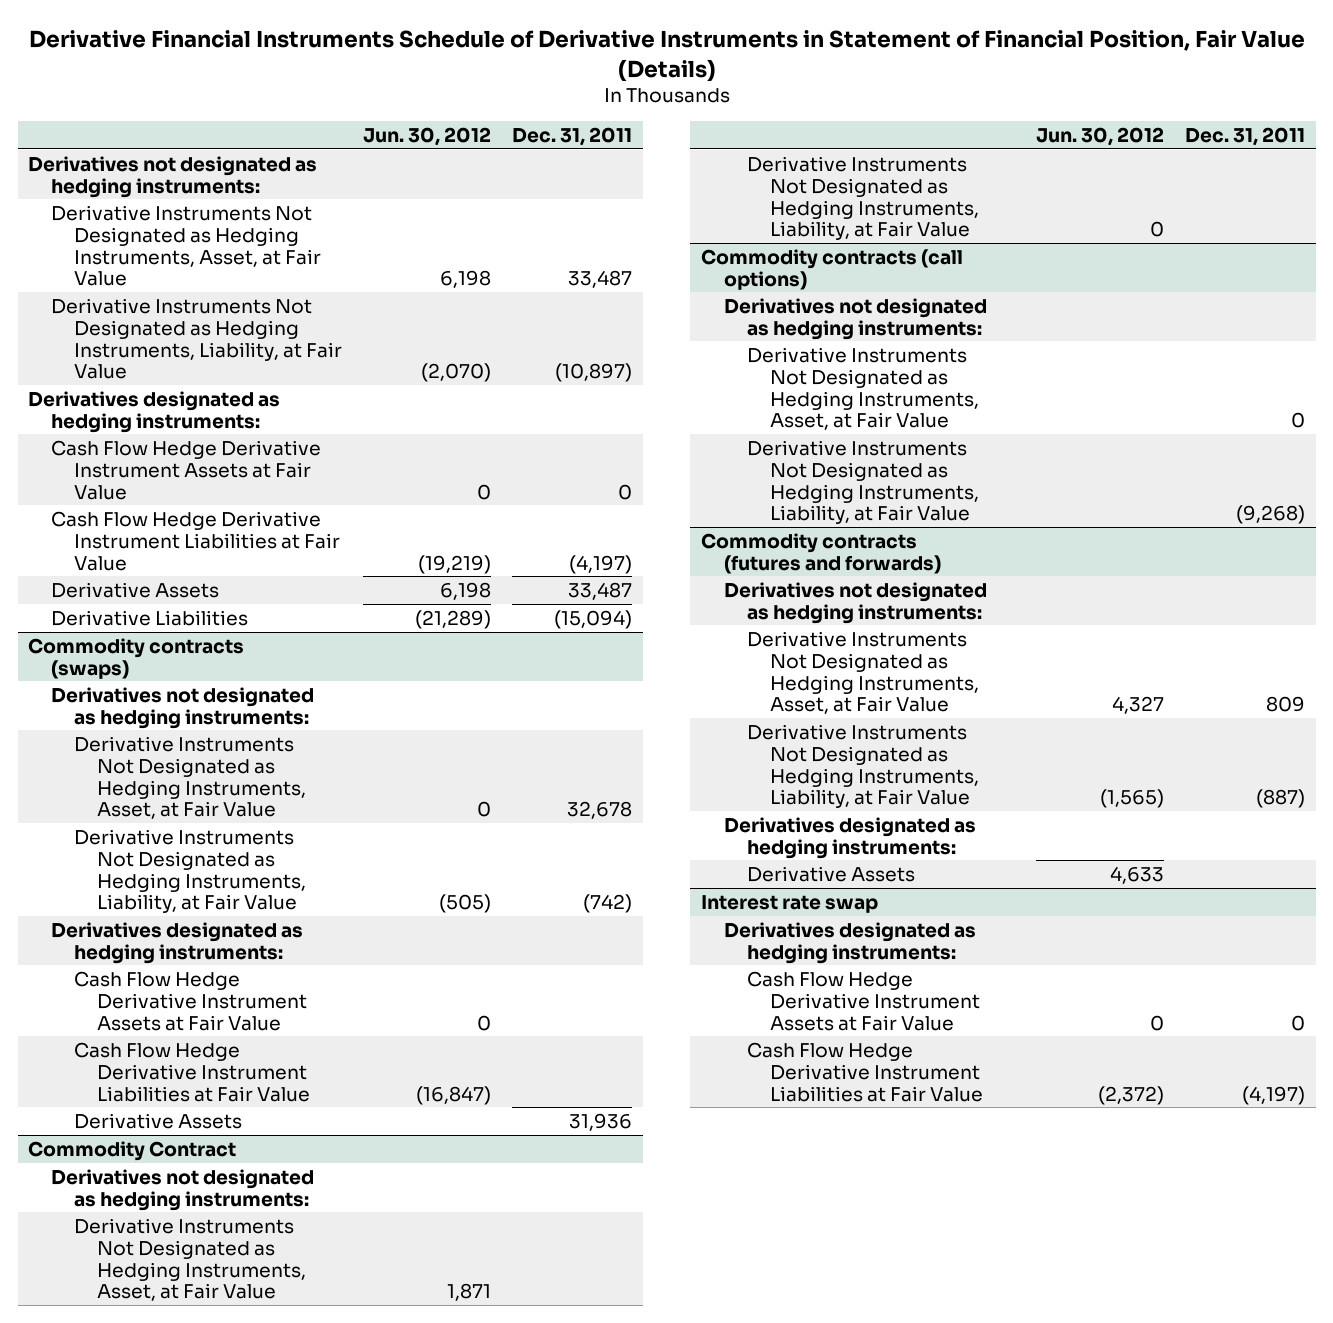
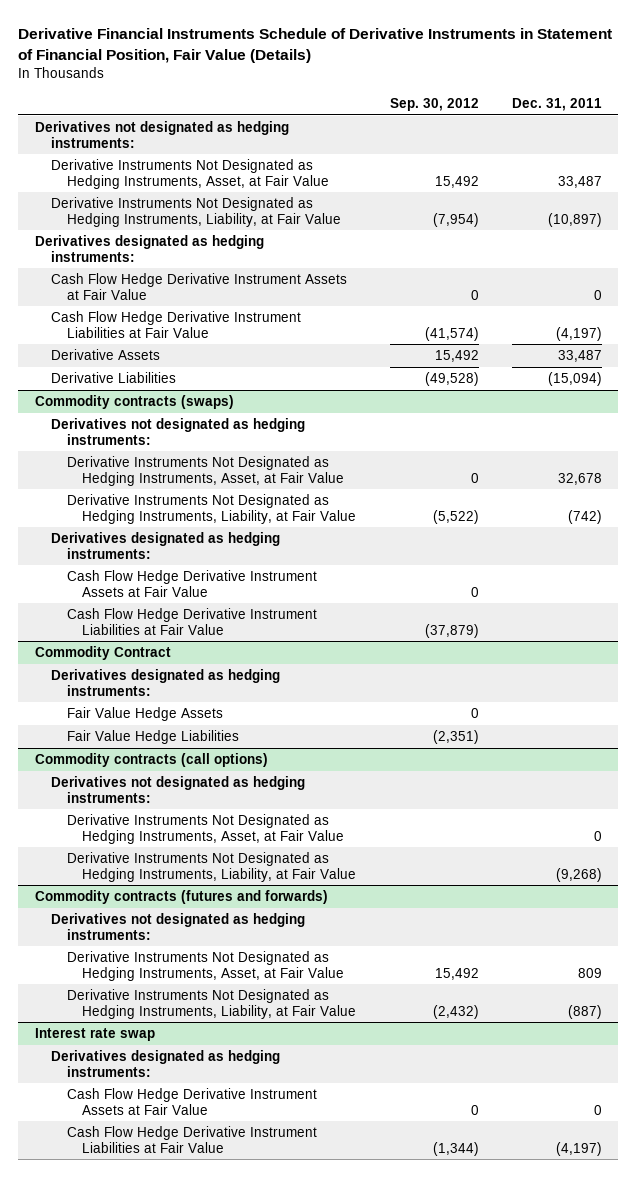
[363,127,492,147] Jun. 30, 2012 -> none
none -> [389,97,479,111] Sep. 30, 2012
[74,1112,243,1129] Derivative Assets -> none
[74,1217,307,1302] Derivative Instruments Not Designated as Hedging Instruments, Asset, at Fair Value -> none
[746,155,979,241] Derivative Instruments Not Designated as Hedging Instruments, Liability, at Fair Value -> none
[51,1168,315,1211] Derivatives not designated as hedging instruments: -> [50,668,280,696] Derivatives designated as hedging instruments:
none -> [66,706,223,721] Fair Value Hedge Assets
none -> [66,729,239,744] Fair Value Hedge Liabilities
[723,816,976,859] Derivatives designated as hedging instruments: -> none
[746,865,915,882] Derivative Assets -> none

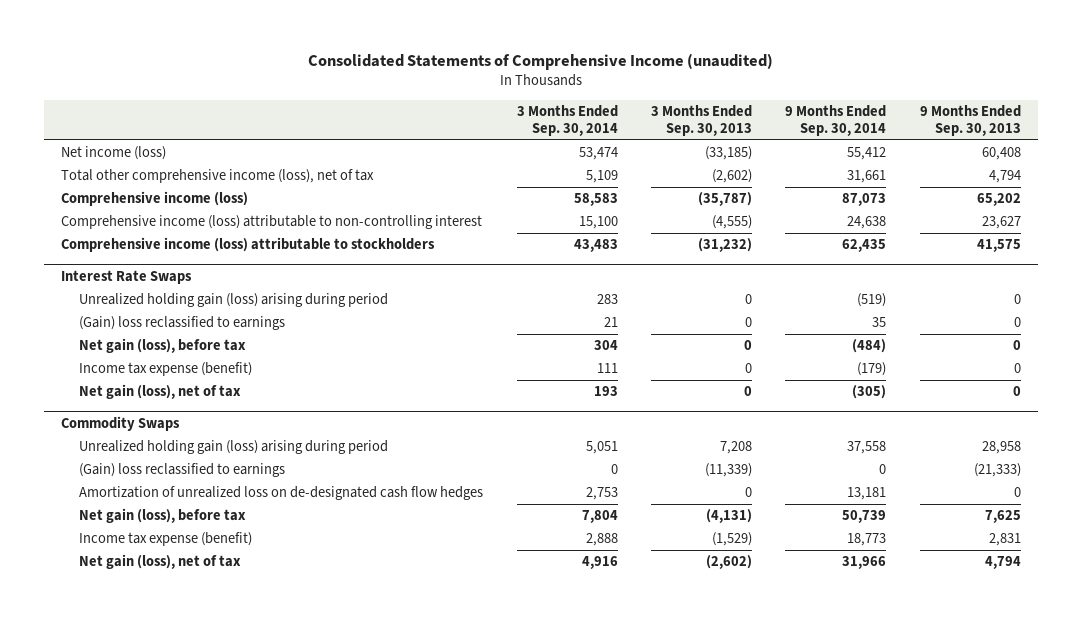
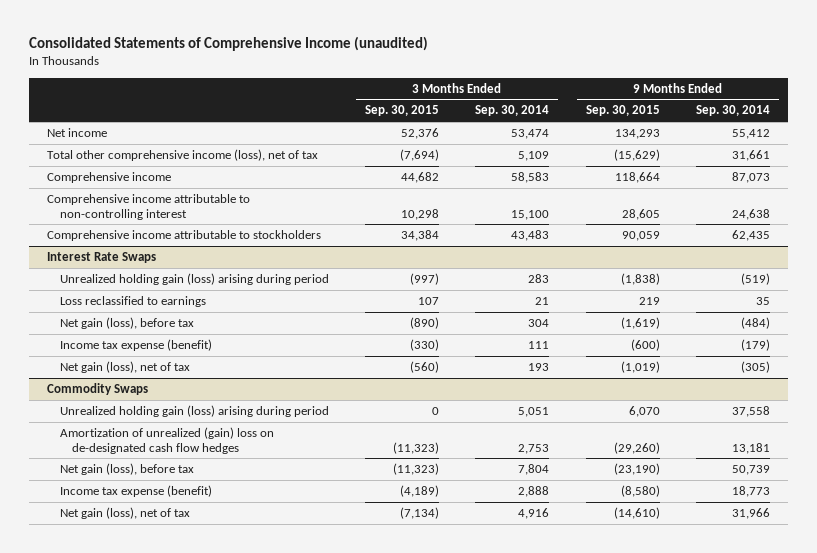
[651,104,753,137] 3 Months Ended Sep. 30, 2013 -> none
[919,104,1021,137] 9 Months Ended Sep. 30, 2013 -> none
none -> [365,105,440,117] Sep. 30, 2015
none -> [585,105,660,117] Sep. 30, 2015
[60,146,166,161] Net income (loss) -> [47,127,108,137] Net income
[60,191,248,207] Comprehensive income (loss) -> [47,171,172,183] Comprehensive income
[60,215,482,230] Comprehensive income (loss) attributable to non-controlling interest -> [47,193,251,220] Comprehensive income attributable to non-controlling interest
[60,237,435,253] Comprehensive income (loss) attributable to stockholders -> [47,229,322,241] Comprehensive income attributable to stockholders
[79,316,286,331] (Gain) loss reclassified to earnings -> [59,295,206,307] Loss reclassified to earnings
[79,463,286,478] (Gain) loss reclassified to earnings -> none
[79,486,484,501] Amortization of unrealized loss on de-designated cash flow hedges -> [59,426,274,454] Amortization of unrealized (gain) loss on de-designated cash flow hedges

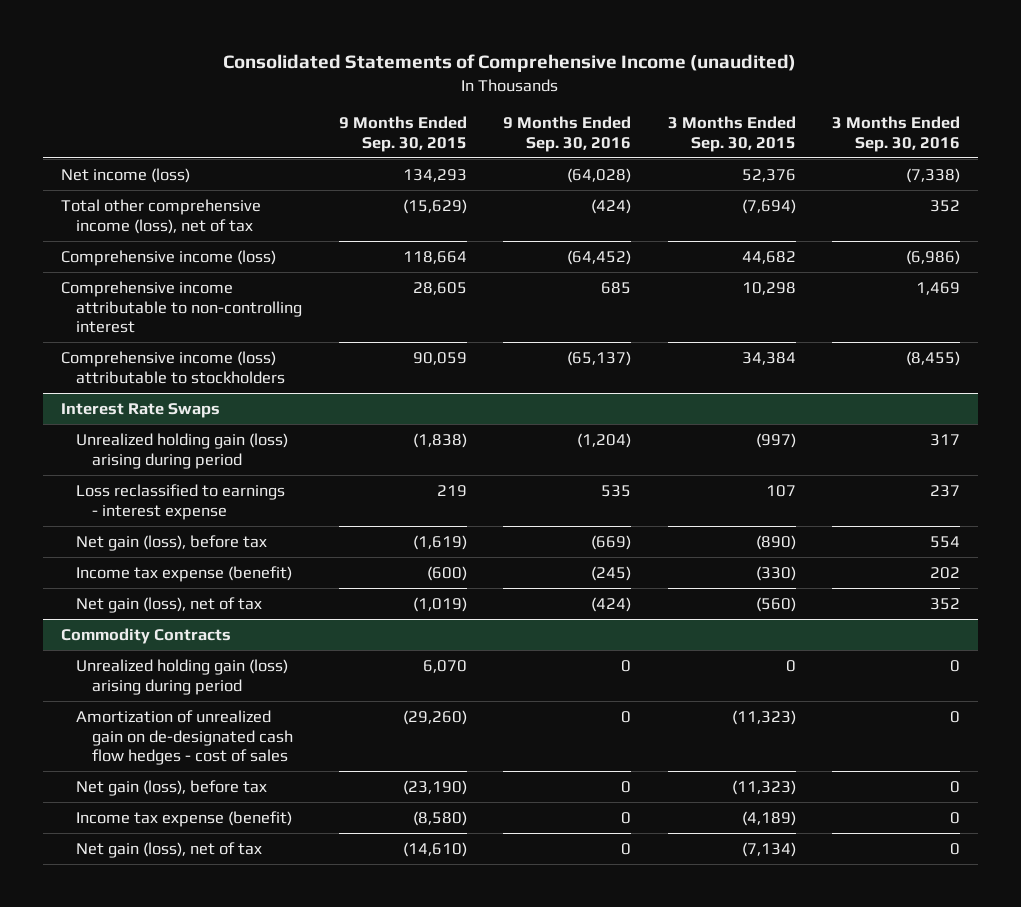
[475,105,550,117] Sep. 30, 2014 -> none
[695,105,770,117] Sep. 30, 2014 -> none
none -> [503,116,632,152] 9 Months Ended Sep. 30, 2016
none -> [832,116,961,152] 3 Months Ended Sep. 30, 2016
[47,127,108,137] Net income -> [60,167,190,183] Net income (loss)
[47,171,172,183] Comprehensive income -> [60,249,276,266] Comprehensive income (loss)
[47,229,322,241] Comprehensive income attributable to stockholders -> [60,350,286,384] Comprehensive income (loss) attributable to stockholders
[59,295,206,307] Loss reclassified to earnings -> [76,483,286,520] Loss reclassified to earnings - interest expense
[47,382,149,395] Commodity Swaps -> [60,627,231,644] Commodity Contracts
[59,426,274,454] Amortization of unrealized (gain) loss on de-designated cash flow hedges -> [76,709,293,766] Amortization of unrealized gain on de-designated cash flow hedges - cost of sales

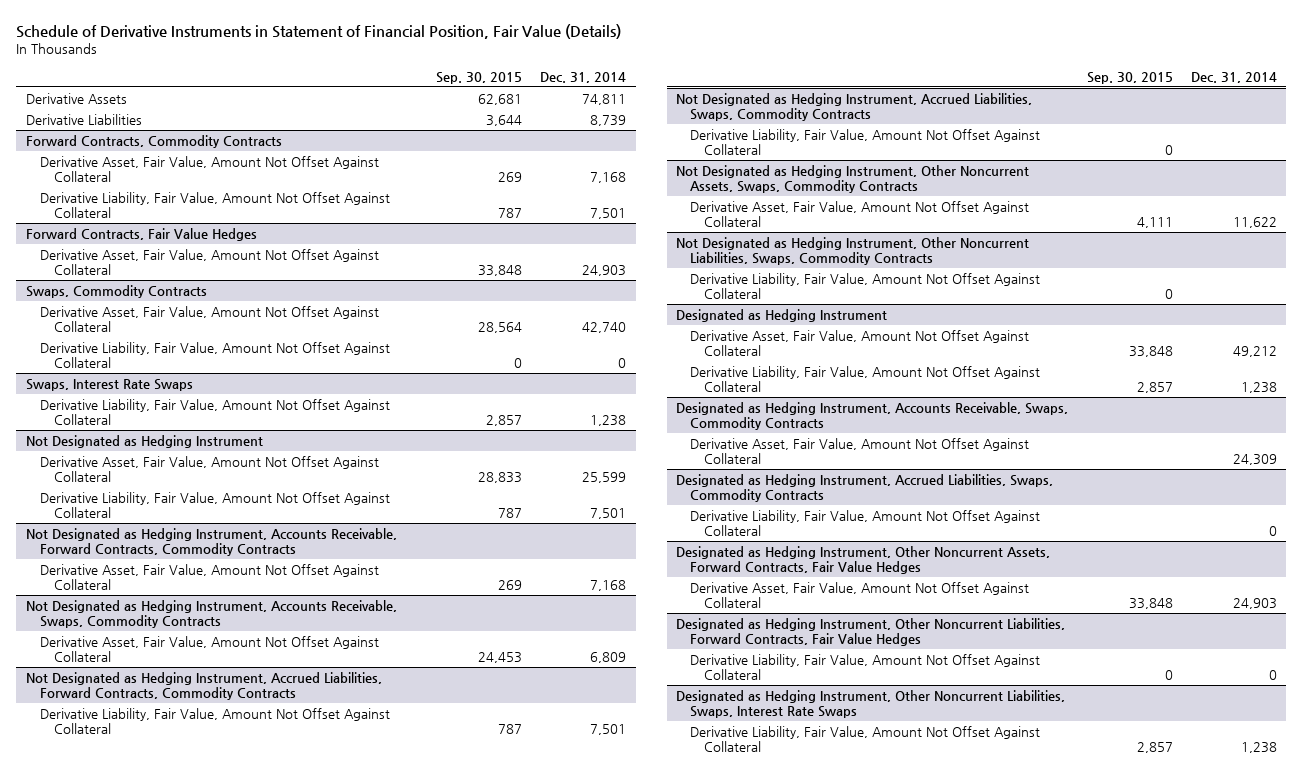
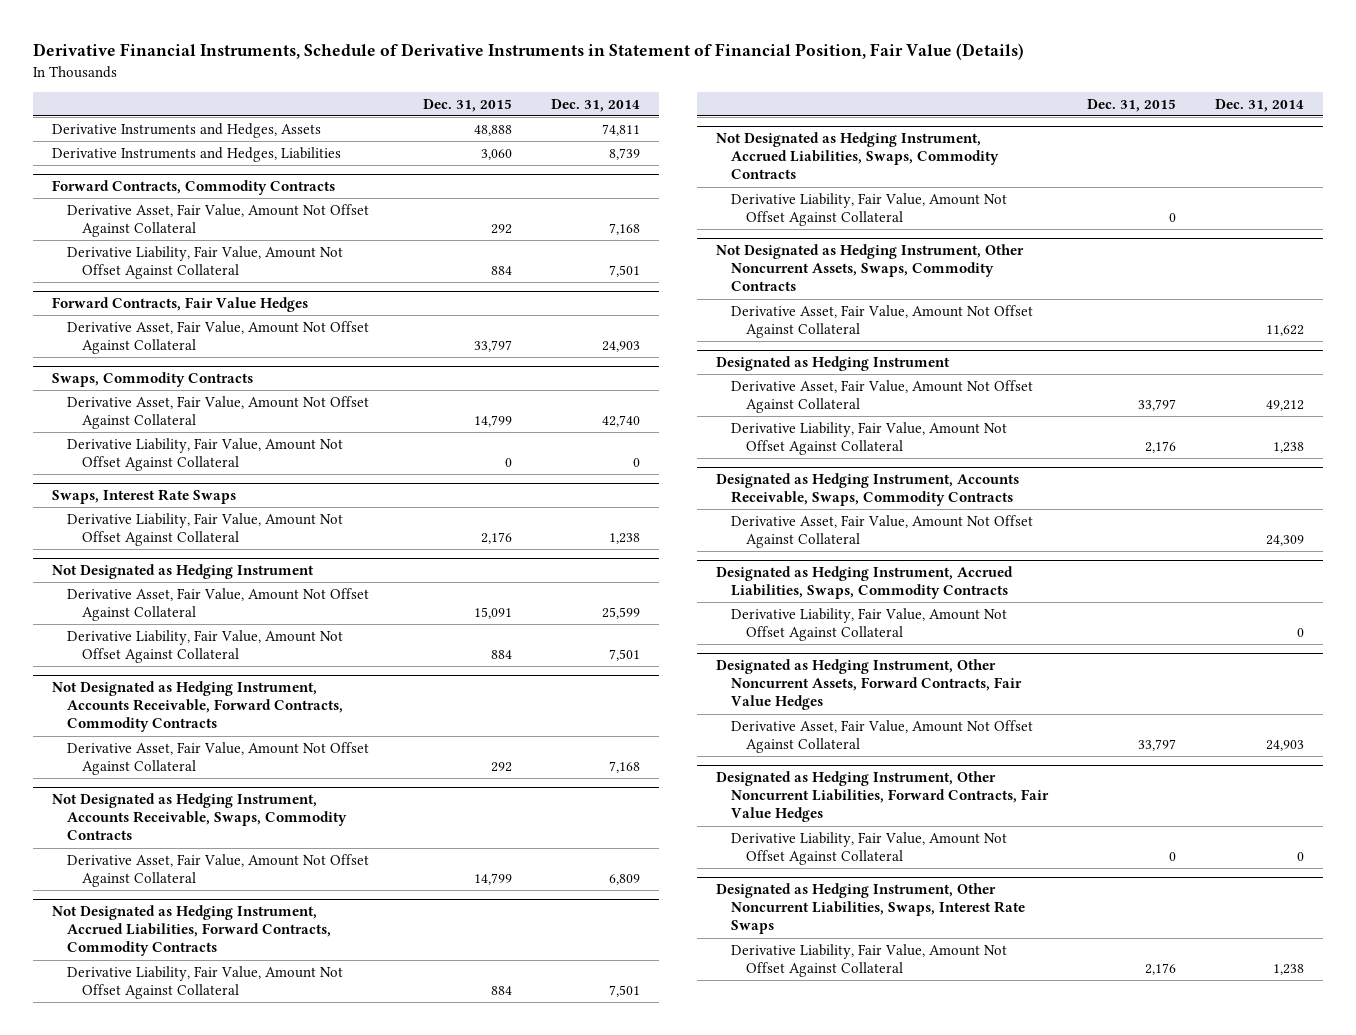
[16,24,622,40] Schedule of Derivative Instruments in Statement of Financial Position, Fair Value (Details) -> [33,43,1025,61] Derivative Financial Instruments, Schedule of Derivative Instruments in Statement of Financial Position, Fair Value (Details)
[435,71,522,84] Sep. 30, 2015 -> none
none -> [423,98,513,112] Dec. 31, 2015
[25,92,127,104] Derivative Assets -> [52,122,322,138] Derivative Instruments and Hedges, Assets
[25,113,142,125] Derivative Liabilities -> [52,146,342,162] Derivative Instruments and Hedges, Liabilities
[676,236,1030,266] Not Designated as Hedging Instrument, Other Noncurrent Liabilities, Swaps, Commodity Contracts -> none
[690,272,1041,300] Derivative Liability, Fair Value, Amount Not Offset Against Collateral -> none

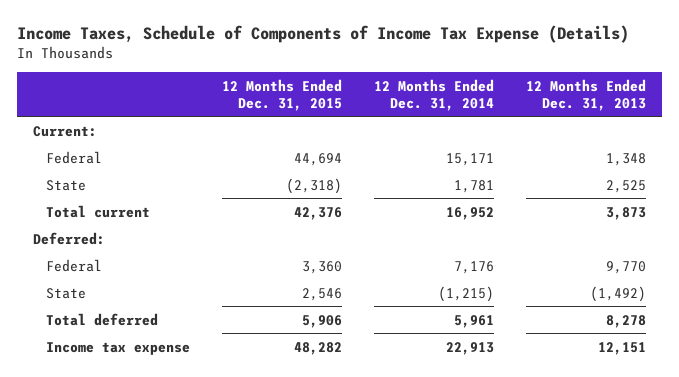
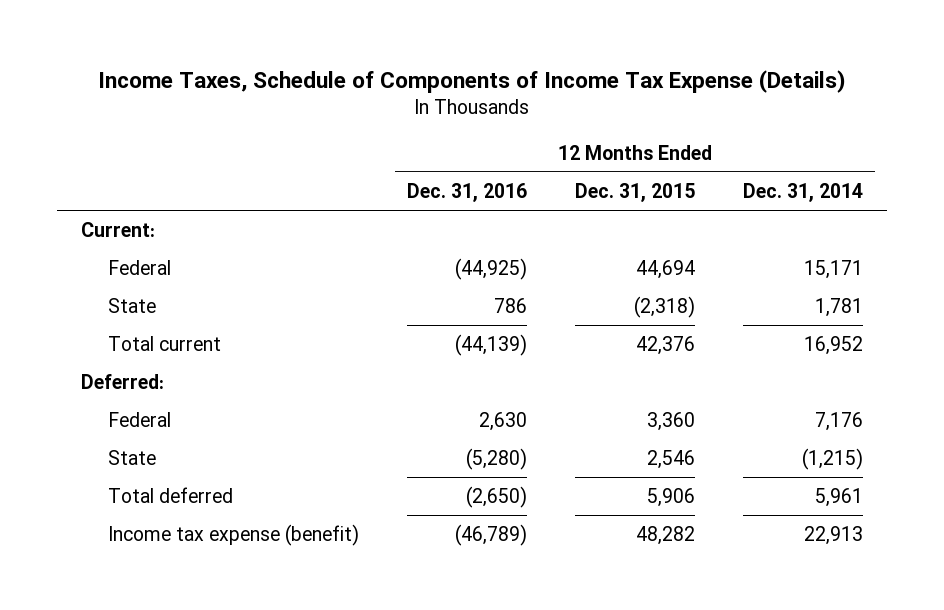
[525,78,646,111] 12 Months Ended Dec. 31, 2013 -> none
none -> [407,182,528,202] Dec. 31, 2016
[45,341,190,355] Income tax expense -> [108,524,360,547] Income tax expense (benefit)

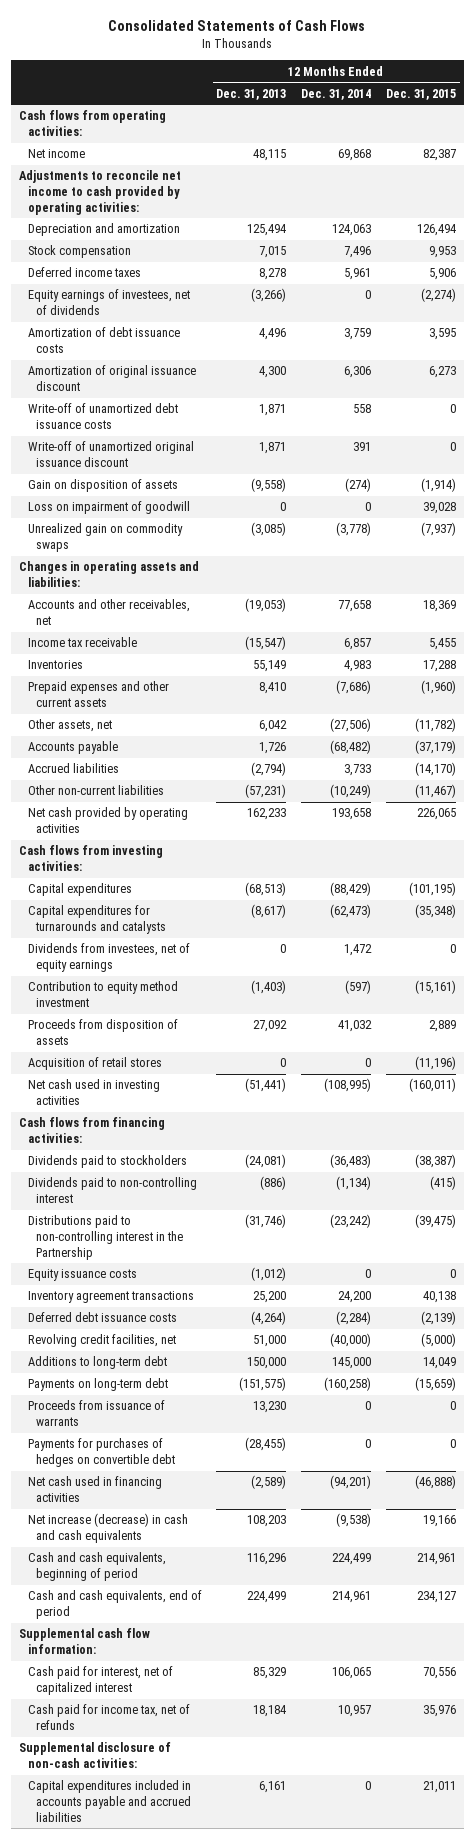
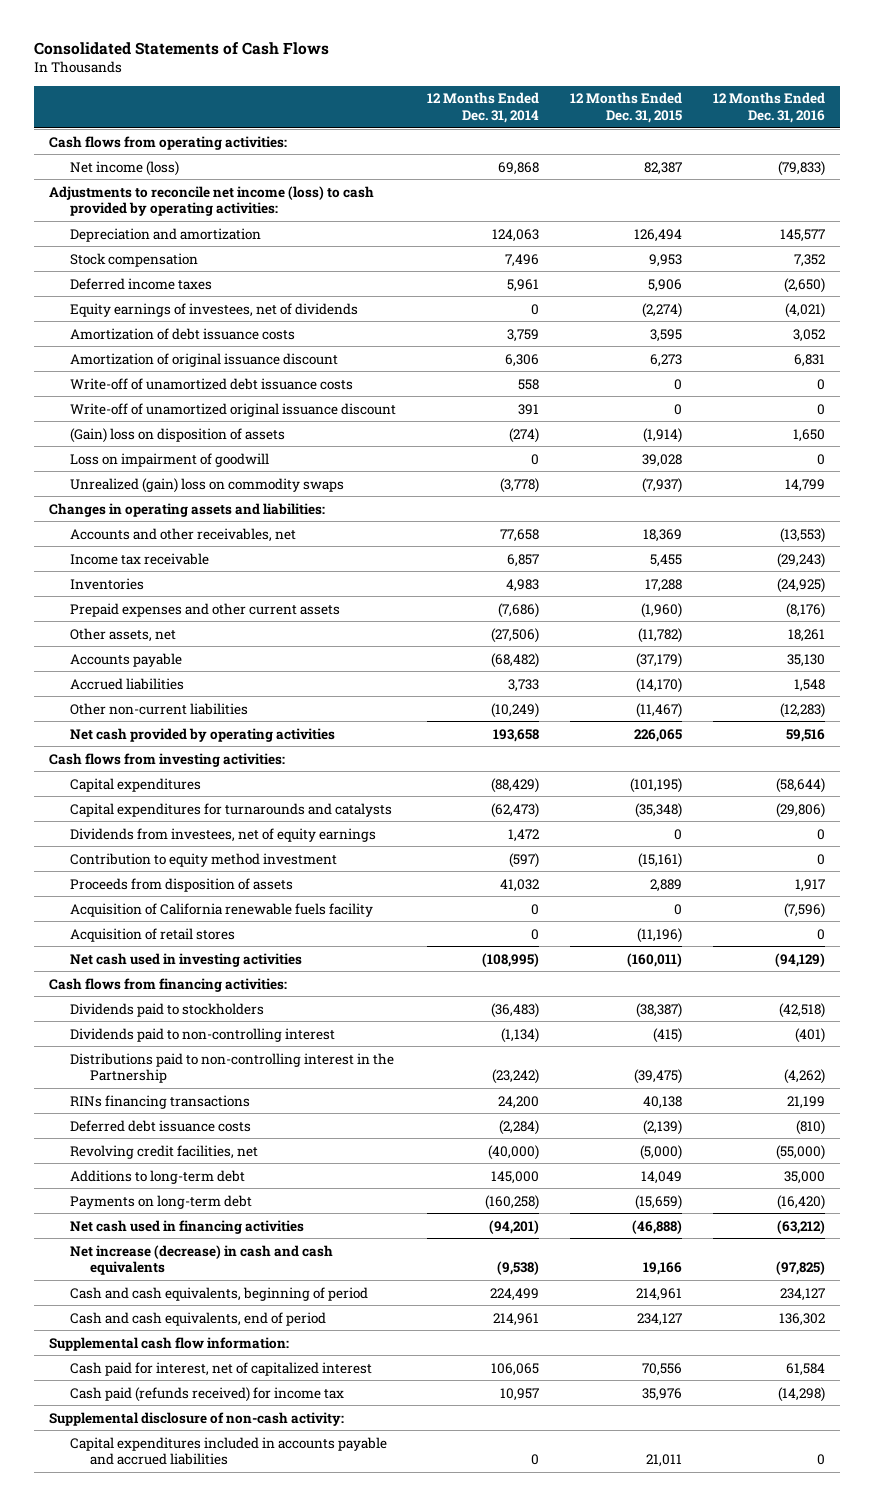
[216,88,287,100] Dec. 31, 2013 -> none
none -> [712,92,825,123] 12 Months Ended Dec. 31, 2016
[27,149,85,159] Net income -> [69,160,179,176] Net income (loss)
[18,170,181,215] Adjustments to reconcile net income to cash provided by operating activities: -> [49,185,375,217] Adjustments to reconcile net income (loss) to cash provided by operating activities:
[27,479,178,493] Gain on disposition of assets -> [69,427,285,443] (Gain) loss on disposition of assets
[27,523,183,553] Unrealized gain on commodity swaps -> [69,477,344,493] Unrealized (gain) loss on commodity swaps
none -> [69,902,373,917] Acquisition of California renewable fuels facility
[27,1269,137,1282] Equity issuance costs -> none
[27,1291,194,1304] Inventory agreement transactions -> [69,1094,250,1109] RINs financing transactions
[27,1400,165,1427] Proceeds from issuance of warrants -> none
[27,1438,176,1468] Payments for purchases of hedges on convertible debt -> none
[27,1704,190,1731] Cash paid for income tax, net of refunds -> [69,1386,344,1402] Cash paid (refunds received) for income tax
[18,1742,171,1769] Supplemental disclosure of non-cash activities: -> [49,1411,345,1426] Supplemental disclosure of non-cash activity:

